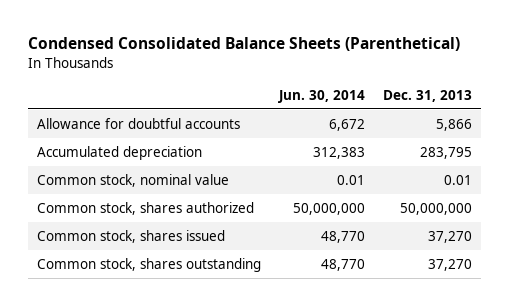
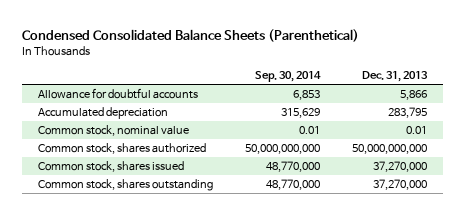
[278,90,366,104] Jun. 30, 2014 -> none
none -> [254,71,321,83] Sep. 30, 2014
[400,202,473,215] 50,000,000 -> [351,144,427,155] 50,000,000,000
[428,230,473,243] 37,270 -> [372,161,427,173] 37,270,000
[428,258,473,271] 37,270 -> [372,179,427,191] 37,270,000

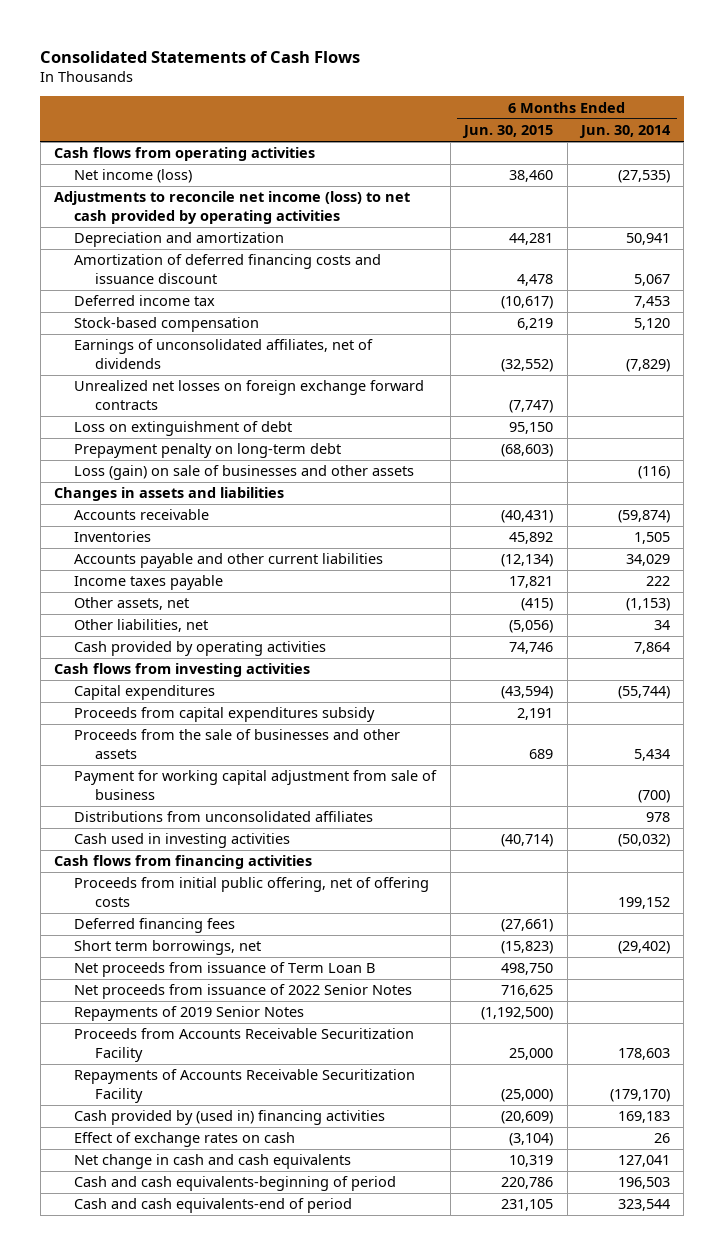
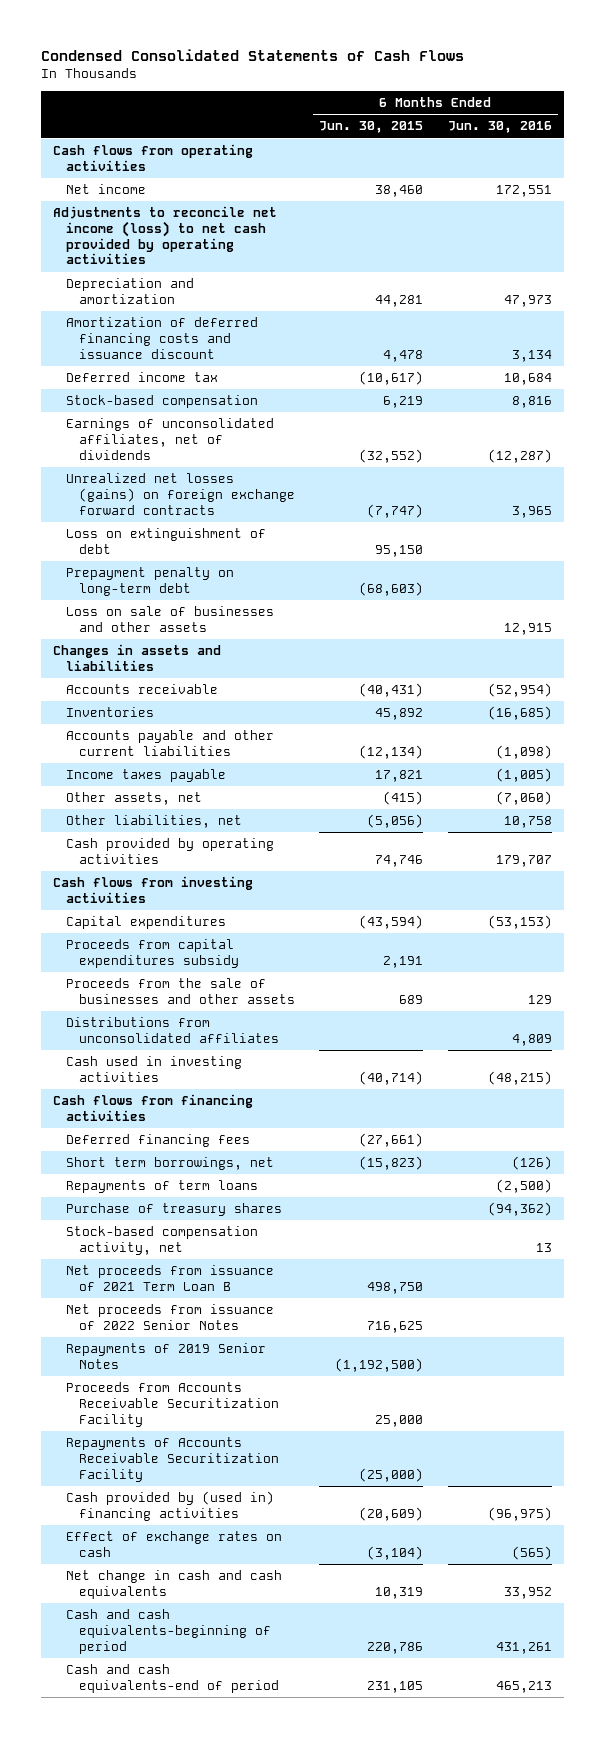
[40,50,361,63] Consolidated Statements of Cash Flows -> [41,49,465,62] Condensed Consolidated Statements of Cash Flows
[578,125,671,139] Jun. 30, 2014 -> none
none -> [447,121,552,134] Jun. 30, 2016
[74,169,193,184] Net income (loss) -> [65,184,146,195] Net income
[74,380,425,410] Unrealized net losses on foreign exchange forward contracts -> [65,473,295,515] Unrealized net losses (gains) on foreign exchange forward contracts
[74,465,415,481] Loss (gain) on sale of businesses and other assets -> [65,606,274,632] Loss on sale of businesses and other assets
[74,770,438,800] Payment for working capital adjustment from sale of business -> none
[74,877,430,907] Proceeds from initial public offering, net of offering costs -> none
none -> [65,1180,258,1194] Repayments of term loans
none -> [65,1203,282,1217] Purchase of treasury shares
none -> [65,1226,258,1255] Stock-based compensation activity, net
[74,962,376,978] Net proceeds from issuance of Term Loan B -> [65,1265,274,1291] Net proceeds from issuance of 2021 Term Loan B

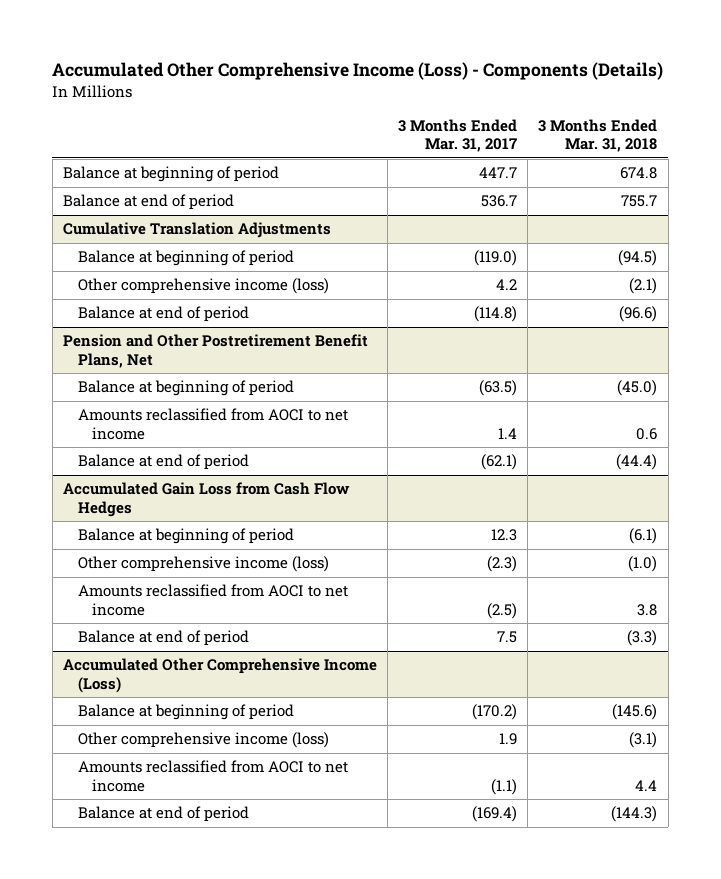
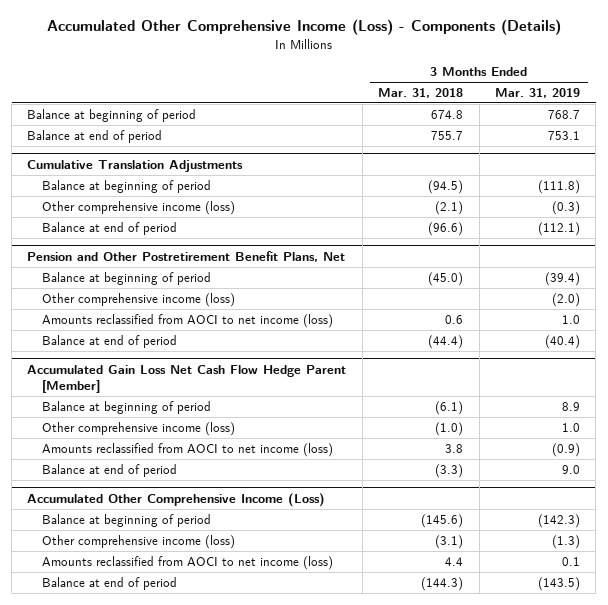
[398,119,518,153] 3 Months Ended Mar. 31, 2017 -> none
none -> [495,87,581,98] Mar. 31, 2019
none -> [42,292,236,307] Other comprehensive income (loss)
[77,408,348,440] Amounts reclassified from AOCI to net income -> [42,313,334,328] Amounts reclassified from AOCI to net income (loss)
[63,482,351,517] Accumulated Gain Loss from Cash Flow Hedges -> none
none -> [27,364,347,393] Accumulated Gain Loss Net Cash Flow Hedge Parent [Member]
[77,584,348,616] Amounts reclassified from AOCI to net income -> [42,442,334,457] Amounts reclassified from AOCI to net income (loss)
[77,760,348,792] Amounts reclassified from AOCI to net income -> [42,555,334,570] Amounts reclassified from AOCI to net income (loss)

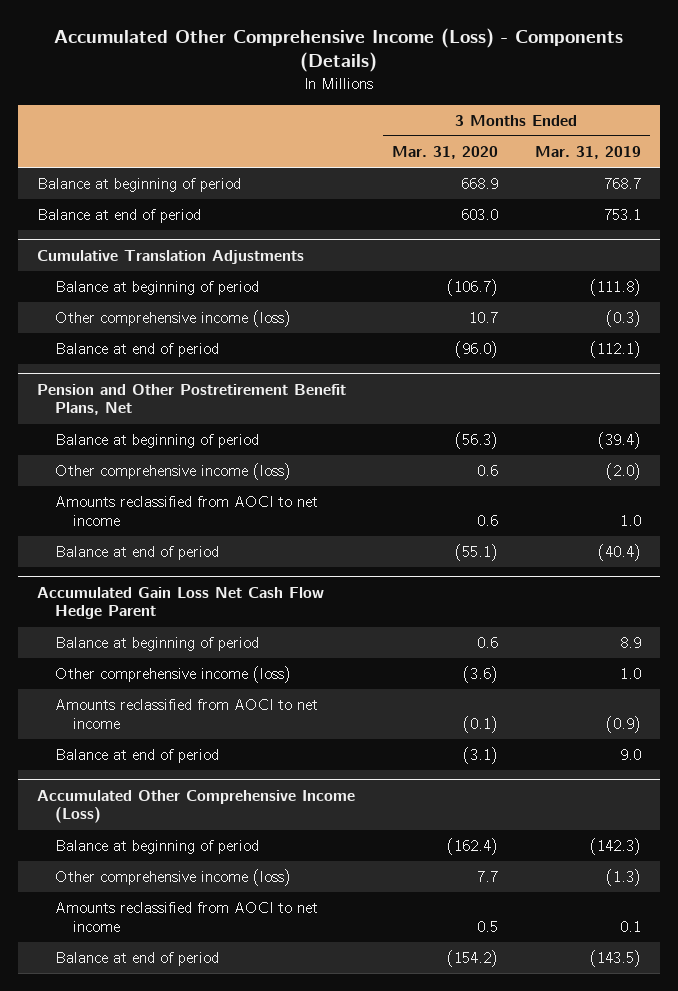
[378,87,464,98] Mar. 31, 2018 -> none
none -> [391,146,498,160] Mar. 31, 2020
[42,313,334,328] Amounts reclassified from AOCI to net income (loss) -> [55,496,319,526] Amounts reclassified from AOCI to net income
[27,364,347,393] Accumulated Gain Loss Net Cash Flow Hedge Parent [Member] -> [36,586,324,620] Accumulated Gain Loss Net Cash Flow Hedge Parent
[42,442,334,457] Amounts reclassified from AOCI to net income (loss) -> [55,699,319,729] Amounts reclassified from AOCI to net income
[42,555,334,570] Amounts reclassified from AOCI to net income (loss) -> [55,902,319,932] Amounts reclassified from AOCI to net income

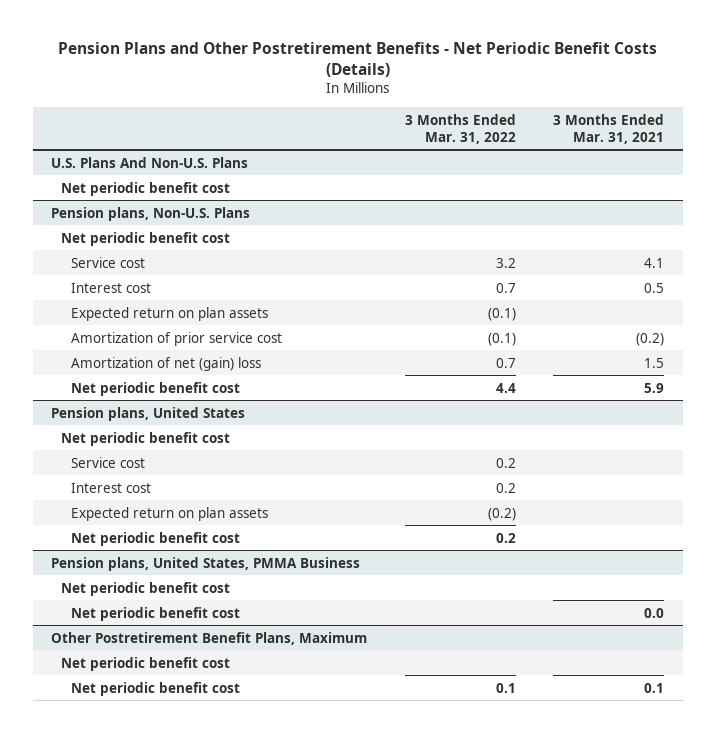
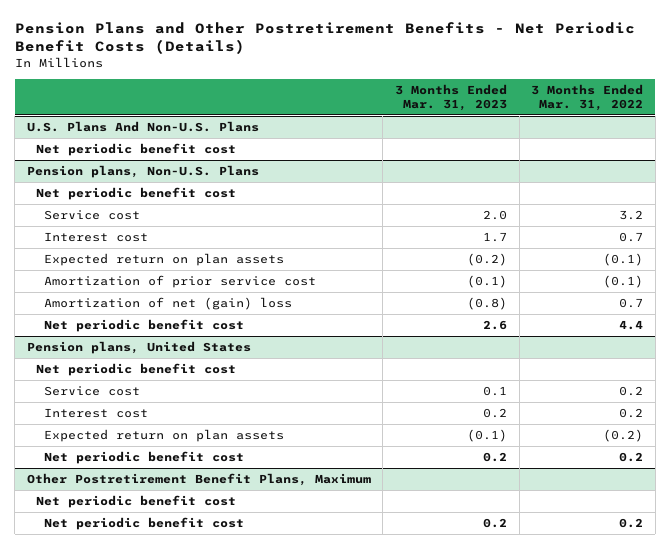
[553,113,665,144] 3 Months Ended Mar. 31, 2021 -> none
none -> [394,84,507,111] 3 Months Ended Mar. 31, 2023
[51,556,361,571] Pension plans, United States, PMMA Business -> none
[61,581,231,596] Net periodic benefit cost -> none
[71,606,241,621] Net periodic benefit cost -> none
[495,682,516,693] 0.1 -> [619,518,644,529] 0.2

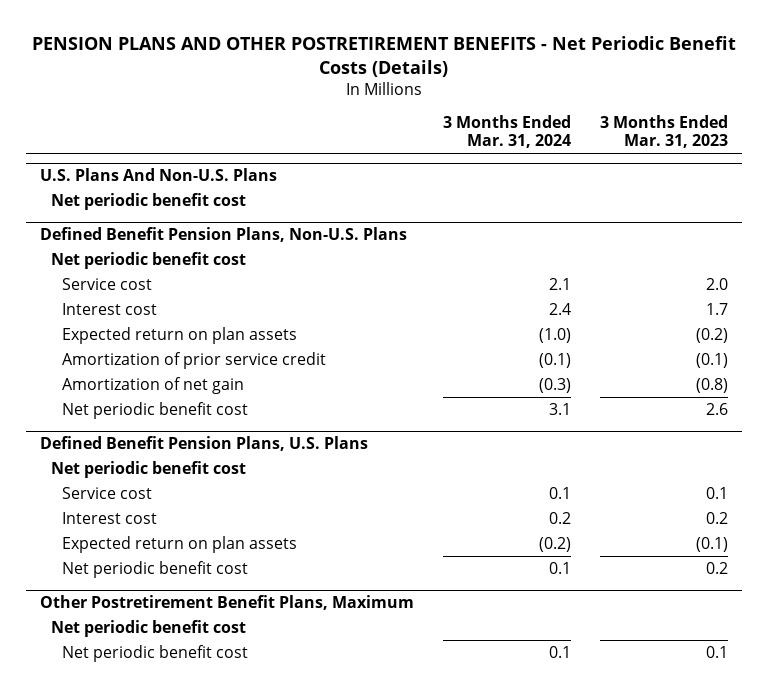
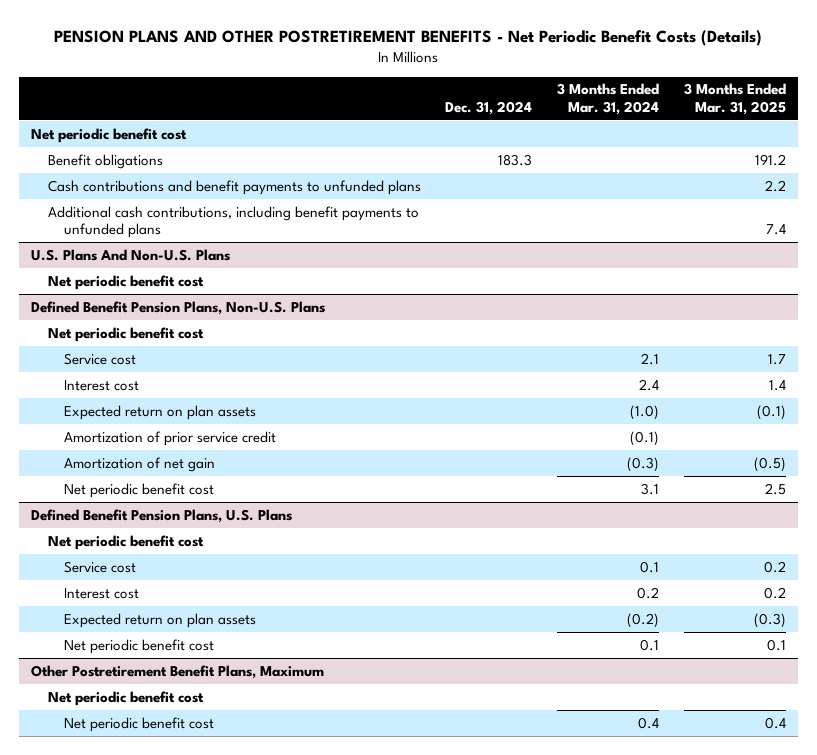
[599,114,728,149] 3 Months Ended Mar. 31, 2023 -> none
none -> [445,100,533,115] Dec. 31, 2024
none -> [683,83,786,115] 3 Months Ended Mar. 31, 2025
none -> [31,127,188,143] Net periodic benefit cost
none -> [47,153,163,169] Benefit obligations
none -> [47,179,421,195] Cash contributions and benefit payments to unfunded plans
none -> [47,205,419,238] Additional cash contributions, including benefit payments to unfunded plans
[548,645,571,658] 0.1 -> [637,716,659,729] 0.4

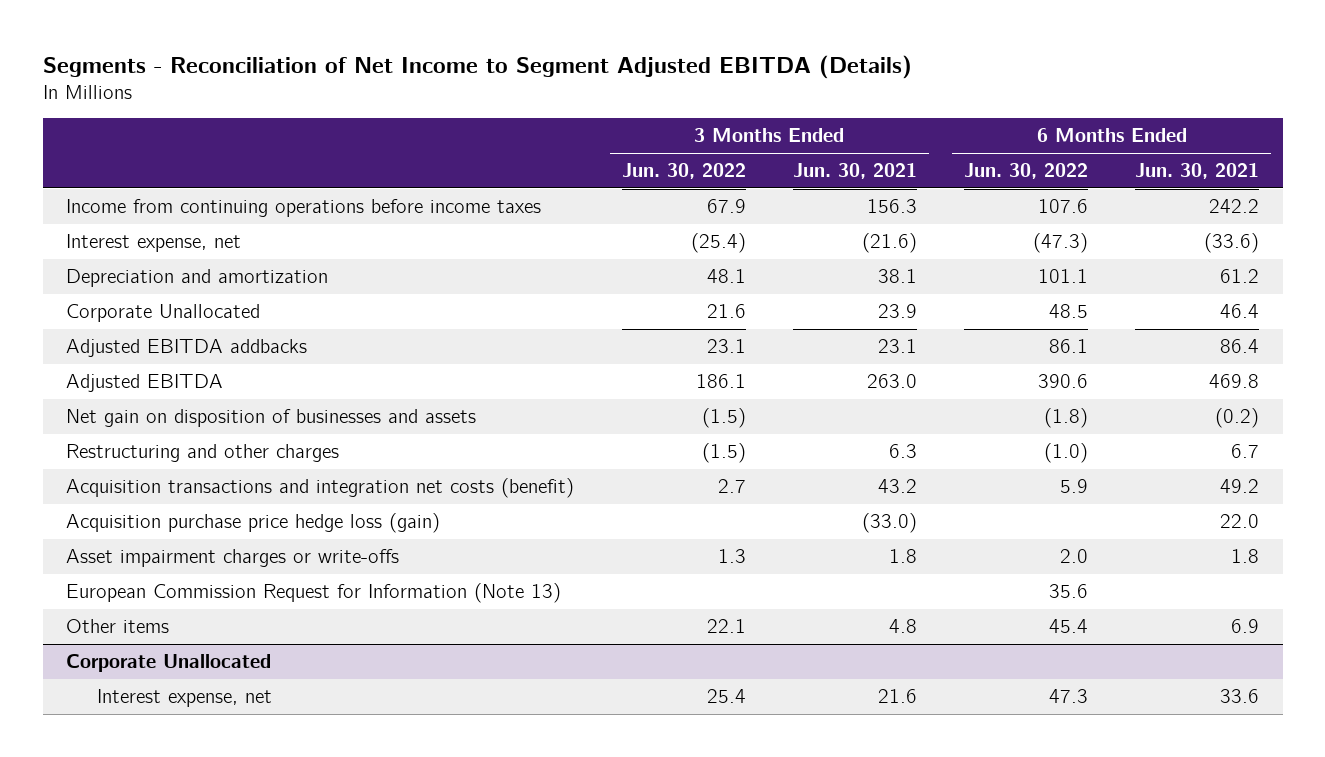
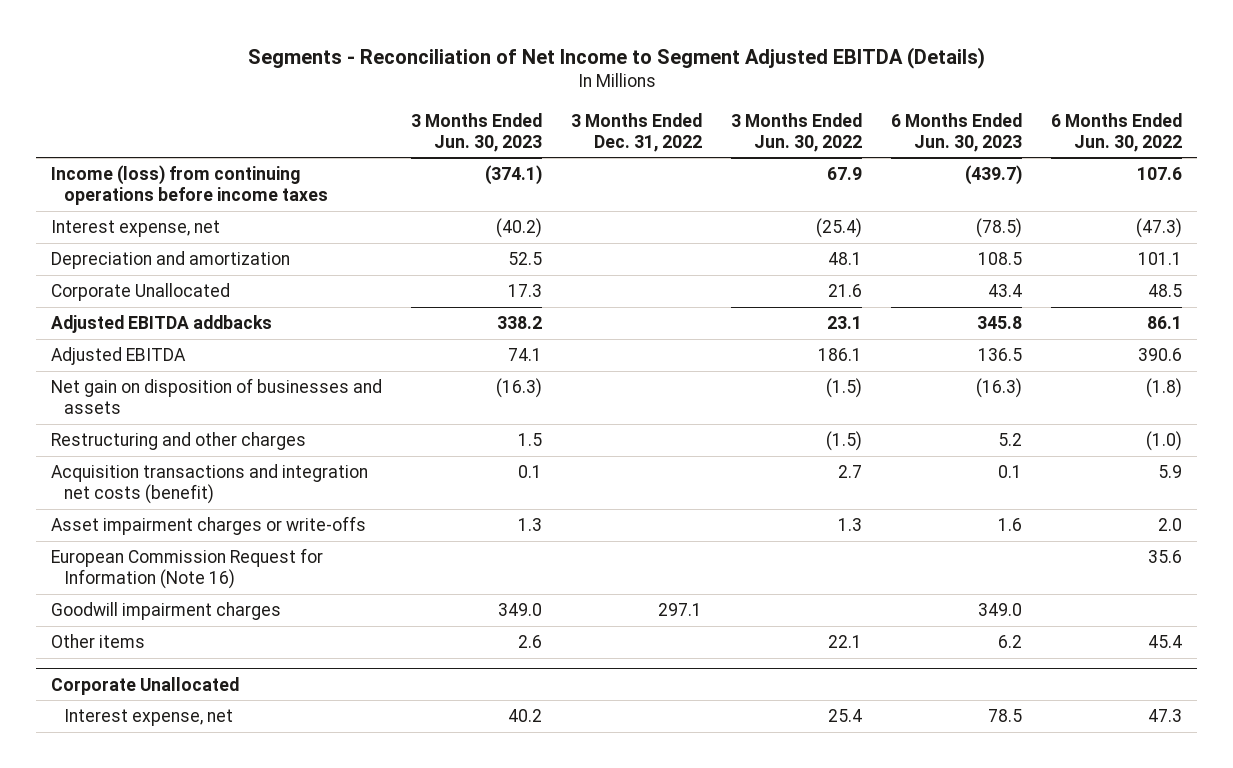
[792,163,917,180] Jun. 30, 2021 -> none
[1135,163,1260,180] Jun. 30, 2021 -> none
none -> [411,113,543,152] 3 Months Ended Jun. 30, 2023
none -> [571,113,703,152] 3 Months Ended Dec. 31, 2022
none -> [891,113,1023,152] 6 Months Ended Jun. 30, 2023
[66,199,542,218] Income from continuing operations before income taxes -> [50,165,329,205] Income (loss) from continuing operations before income taxes
[66,513,441,534] Acquisition purchase price hedge loss (gain) -> none
[66,583,562,604] European Commission Request for Information (Note 13) -> [50,548,323,589] European Commission Request for Information (Note 16)
none -> [50,602,281,621] Goodwill impairment charges

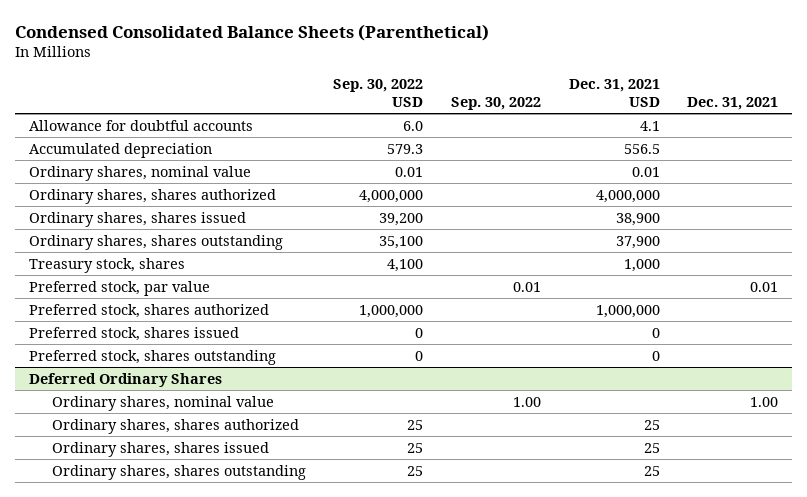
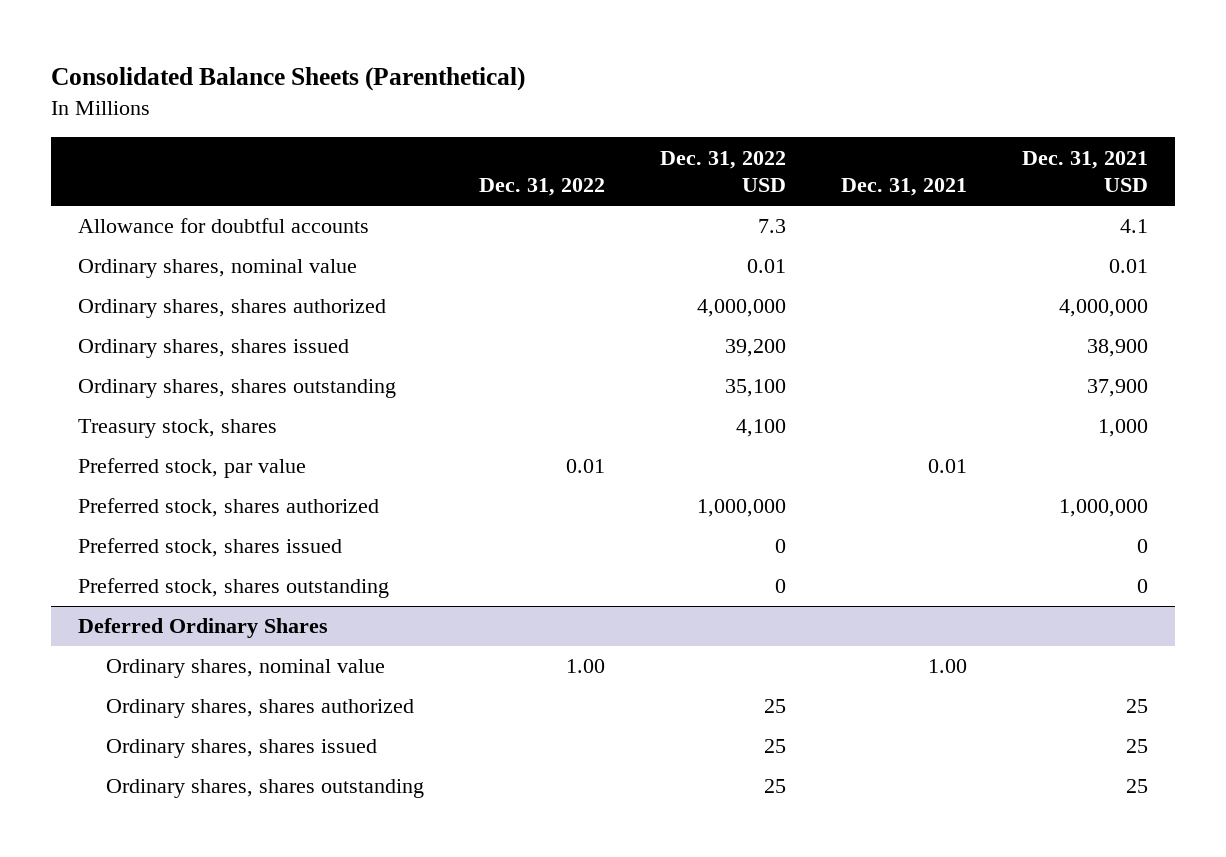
[14,23,489,41] Condensed Consolidated Balance Sheets (Parenthetical) -> [50,67,525,92] Consolidated Balance Sheets (Parenthetical)
[333,79,424,107] Sep. 30, 2022 USD -> none
[451,96,542,110] Sep. 30, 2022 -> none
none -> [478,178,605,197] Dec. 31, 2022
none -> [659,150,786,193] Dec. 31, 2022 USD
[28,143,212,159] Accumulated depreciation -> none

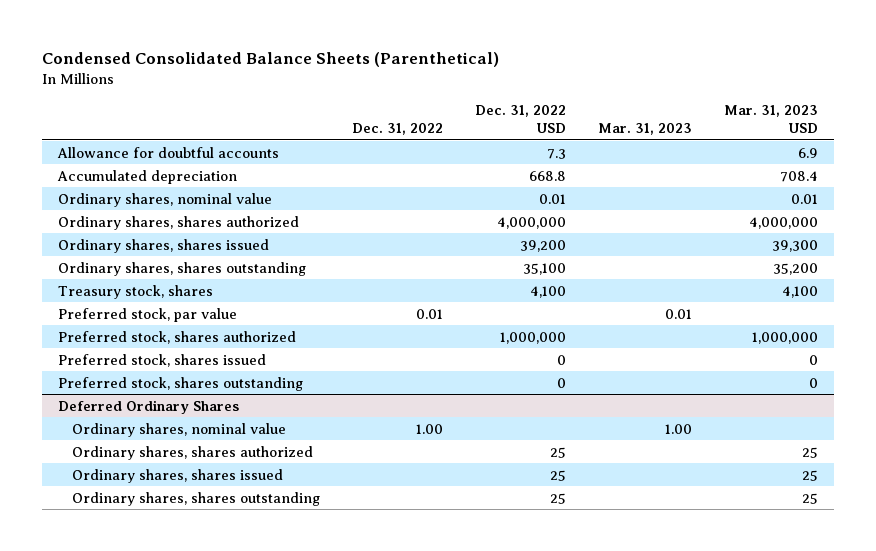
[50,67,525,92] Consolidated Balance Sheets (Parenthetical) -> [41,52,499,68] Condensed Consolidated Balance Sheets (Parenthetical)
[840,178,967,197] Dec. 31, 2021 -> none
[1021,150,1148,193] Dec. 31, 2021 USD -> none
none -> [597,123,692,136] Mar. 31, 2023
none -> [723,105,818,134] Mar. 31, 2023 USD
none -> [56,169,237,184] Accumulated depreciation

